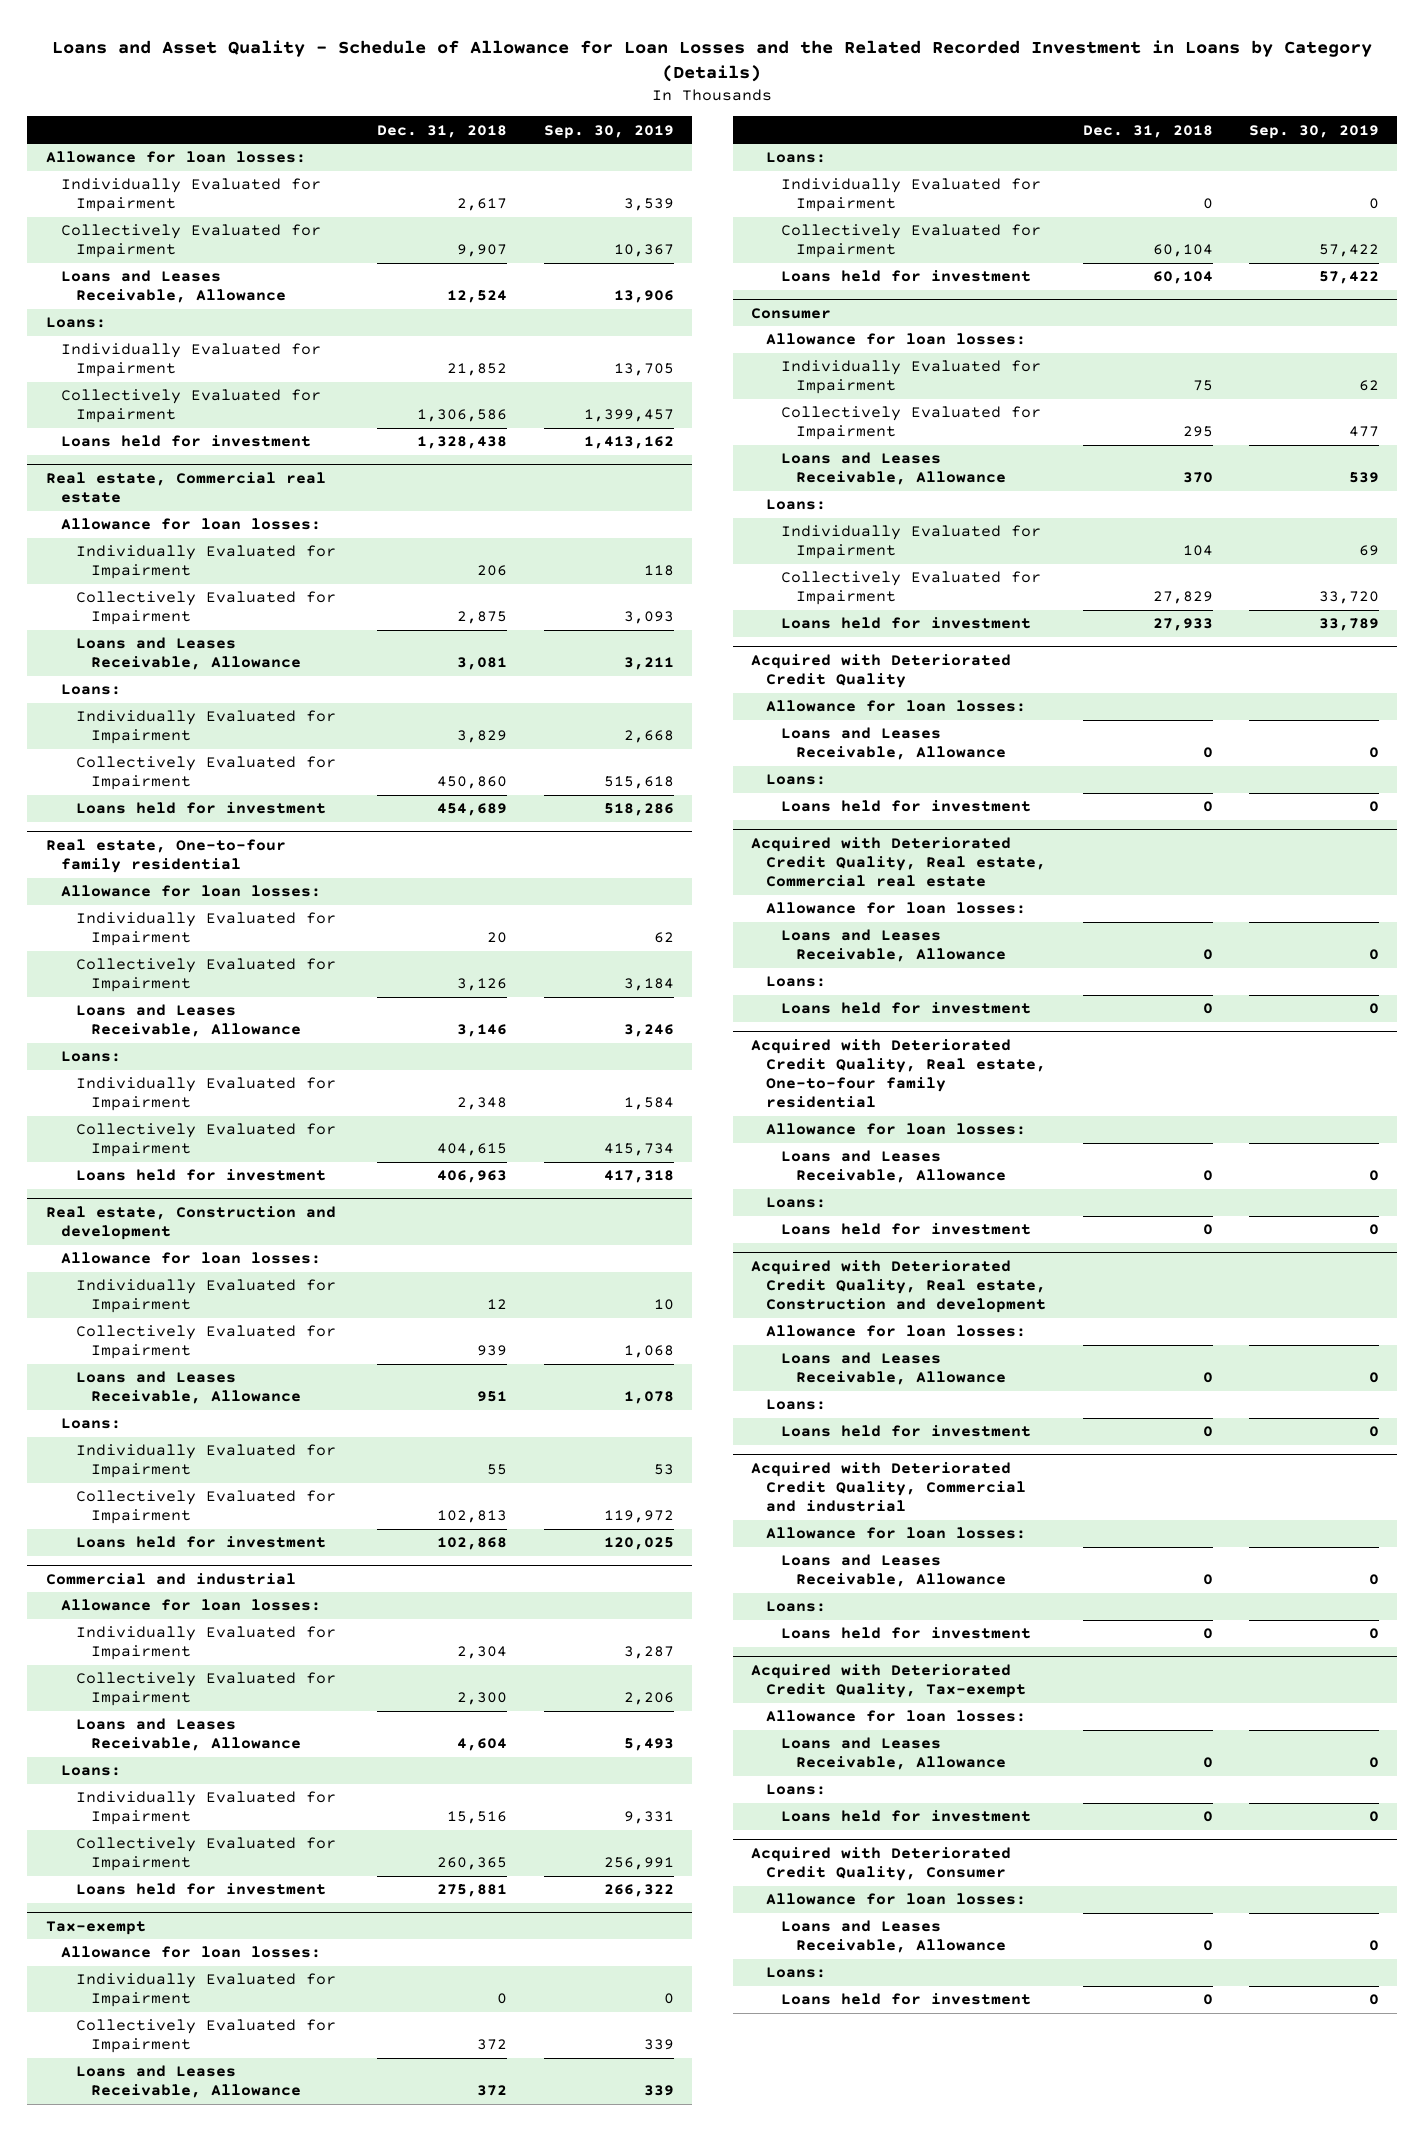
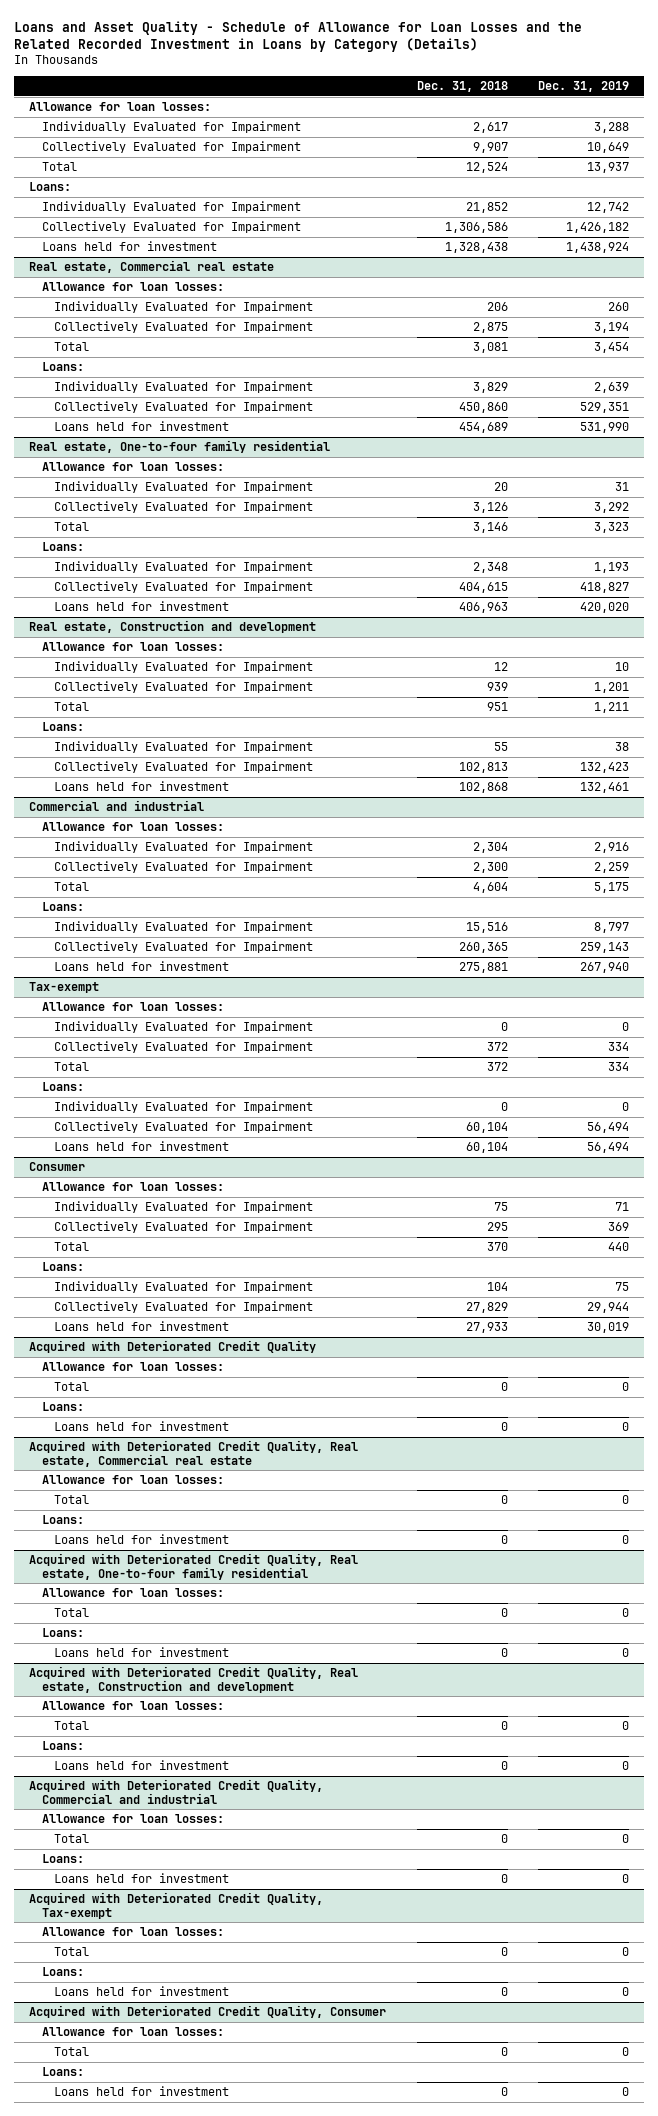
[543,124,674,139] Sep. 30, 2019 -> none
none -> [537,80,629,92] Dec. 31, 2019
[60,270,286,304] Loans and Leases Receivable, Allowance -> [41,162,77,172] Total
[75,637,301,671] Loans and Leases Receivable, Allowance -> [53,342,89,352] Total
[75,1004,301,1038] Loans and Leases Receivable, Allowance -> [53,522,89,532] Total
[75,1371,301,1405] Loans and Leases Receivable, Allowance -> [53,702,89,712] Total
[75,1718,301,1752] Loans and Leases Receivable, Allowance -> [53,882,89,892] Total
[75,2065,301,2099] Loans and Leases Receivable, Allowance -> [53,1062,89,1072] Total
[781,452,1007,486] Loans and Leases Receivable, Allowance -> [53,1242,89,1252] Total
[781,727,1007,761] Loans and Leases Receivable, Allowance -> [53,1382,89,1392] Total
[781,929,1007,963] Loans and Leases Receivable, Allowance -> [53,1495,89,1505] Total
[781,1150,1007,1184] Loans and Leases Receivable, Allowance -> [53,1608,89,1618] Total
[781,1352,1007,1386] Loans and Leases Receivable, Allowance -> [53,1721,89,1731] Total
[781,1554,1007,1588] Loans and Leases Receivable, Allowance -> [53,1834,89,1844] Total
[781,1737,1007,1771] Loans and Leases Receivable, Allowance -> [53,1947,89,1957] Total
[781,1920,1007,1954] Loans and Leases Receivable, Allowance -> [53,2047,89,2057] Total

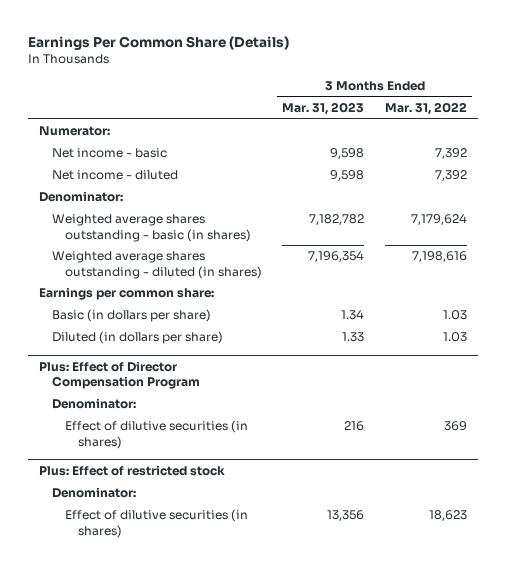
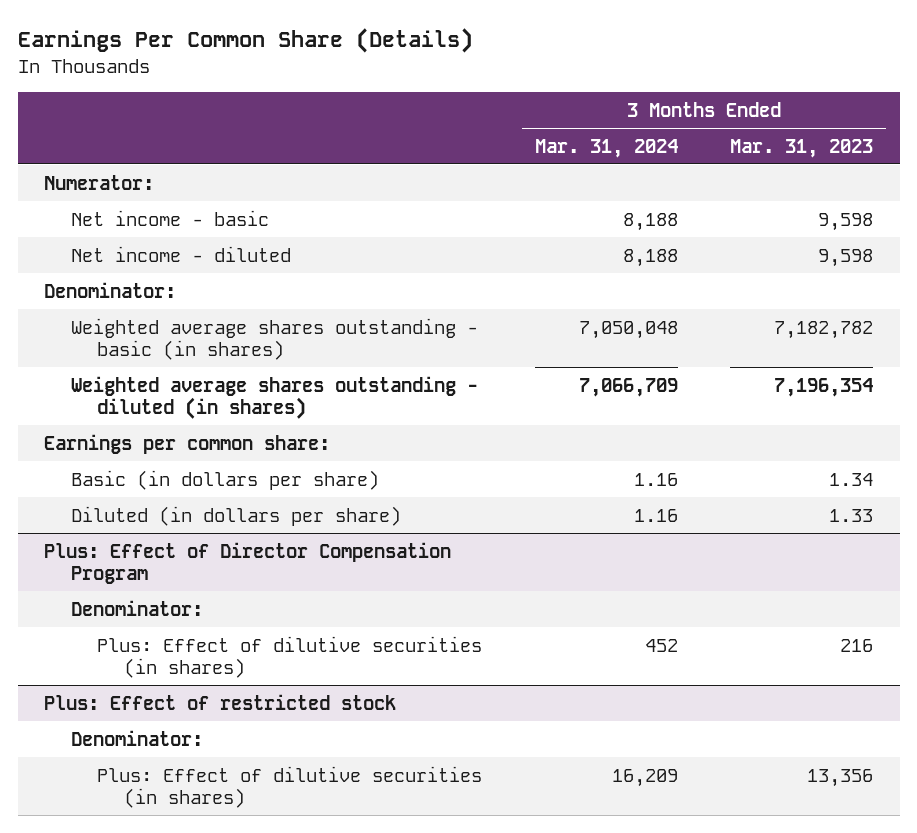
[385,101,468,115] Mar. 31, 2022 -> none
none -> [534,138,678,158] Mar. 31, 2024
[64,420,248,449] Effect of dilutive securities (in shares) -> [97,635,483,678] Plus: Effect of dilutive securities (in shares)
[64,509,248,538] Effect of dilutive securities (in shares) -> [97,765,483,808] Plus: Effect of dilutive securities (in shares)

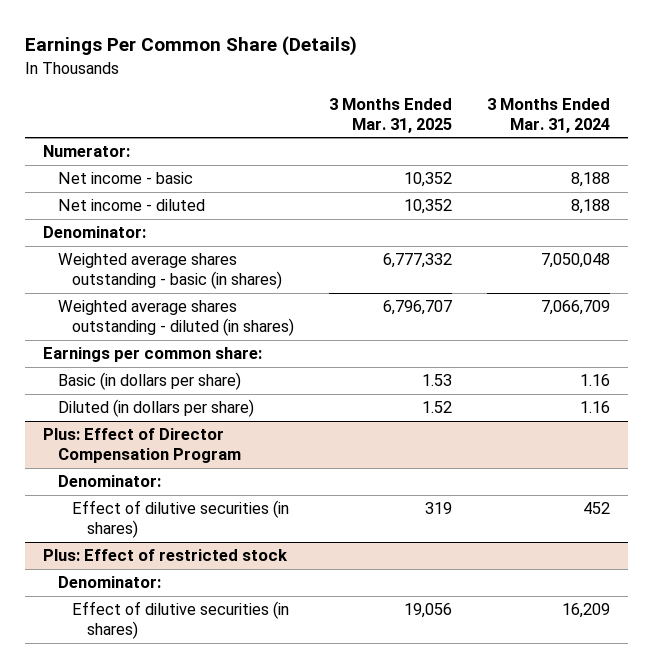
[730,138,874,158] Mar. 31, 2023 -> none
none -> [329,98,453,133] 3 Months Ended Mar. 31, 2025
[97,635,483,678] Plus: Effect of dilutive securities (in shares) -> [72,500,290,539] Effect of dilutive securities (in shares)
[97,765,483,808] Plus: Effect of dilutive securities (in shares) -> [72,601,290,640] Effect of dilutive securities (in shares)

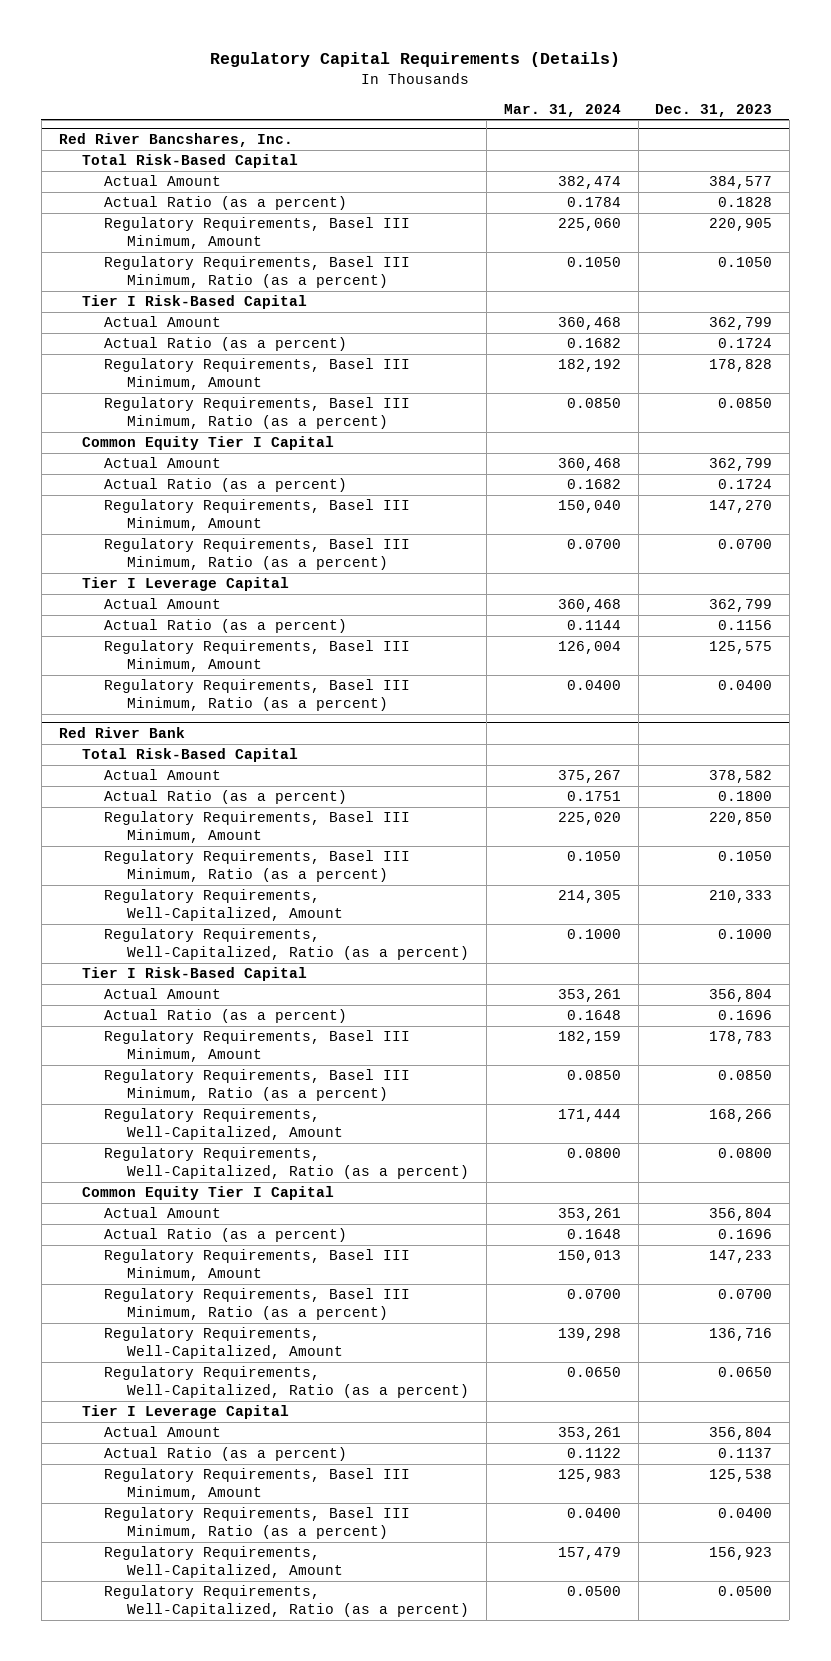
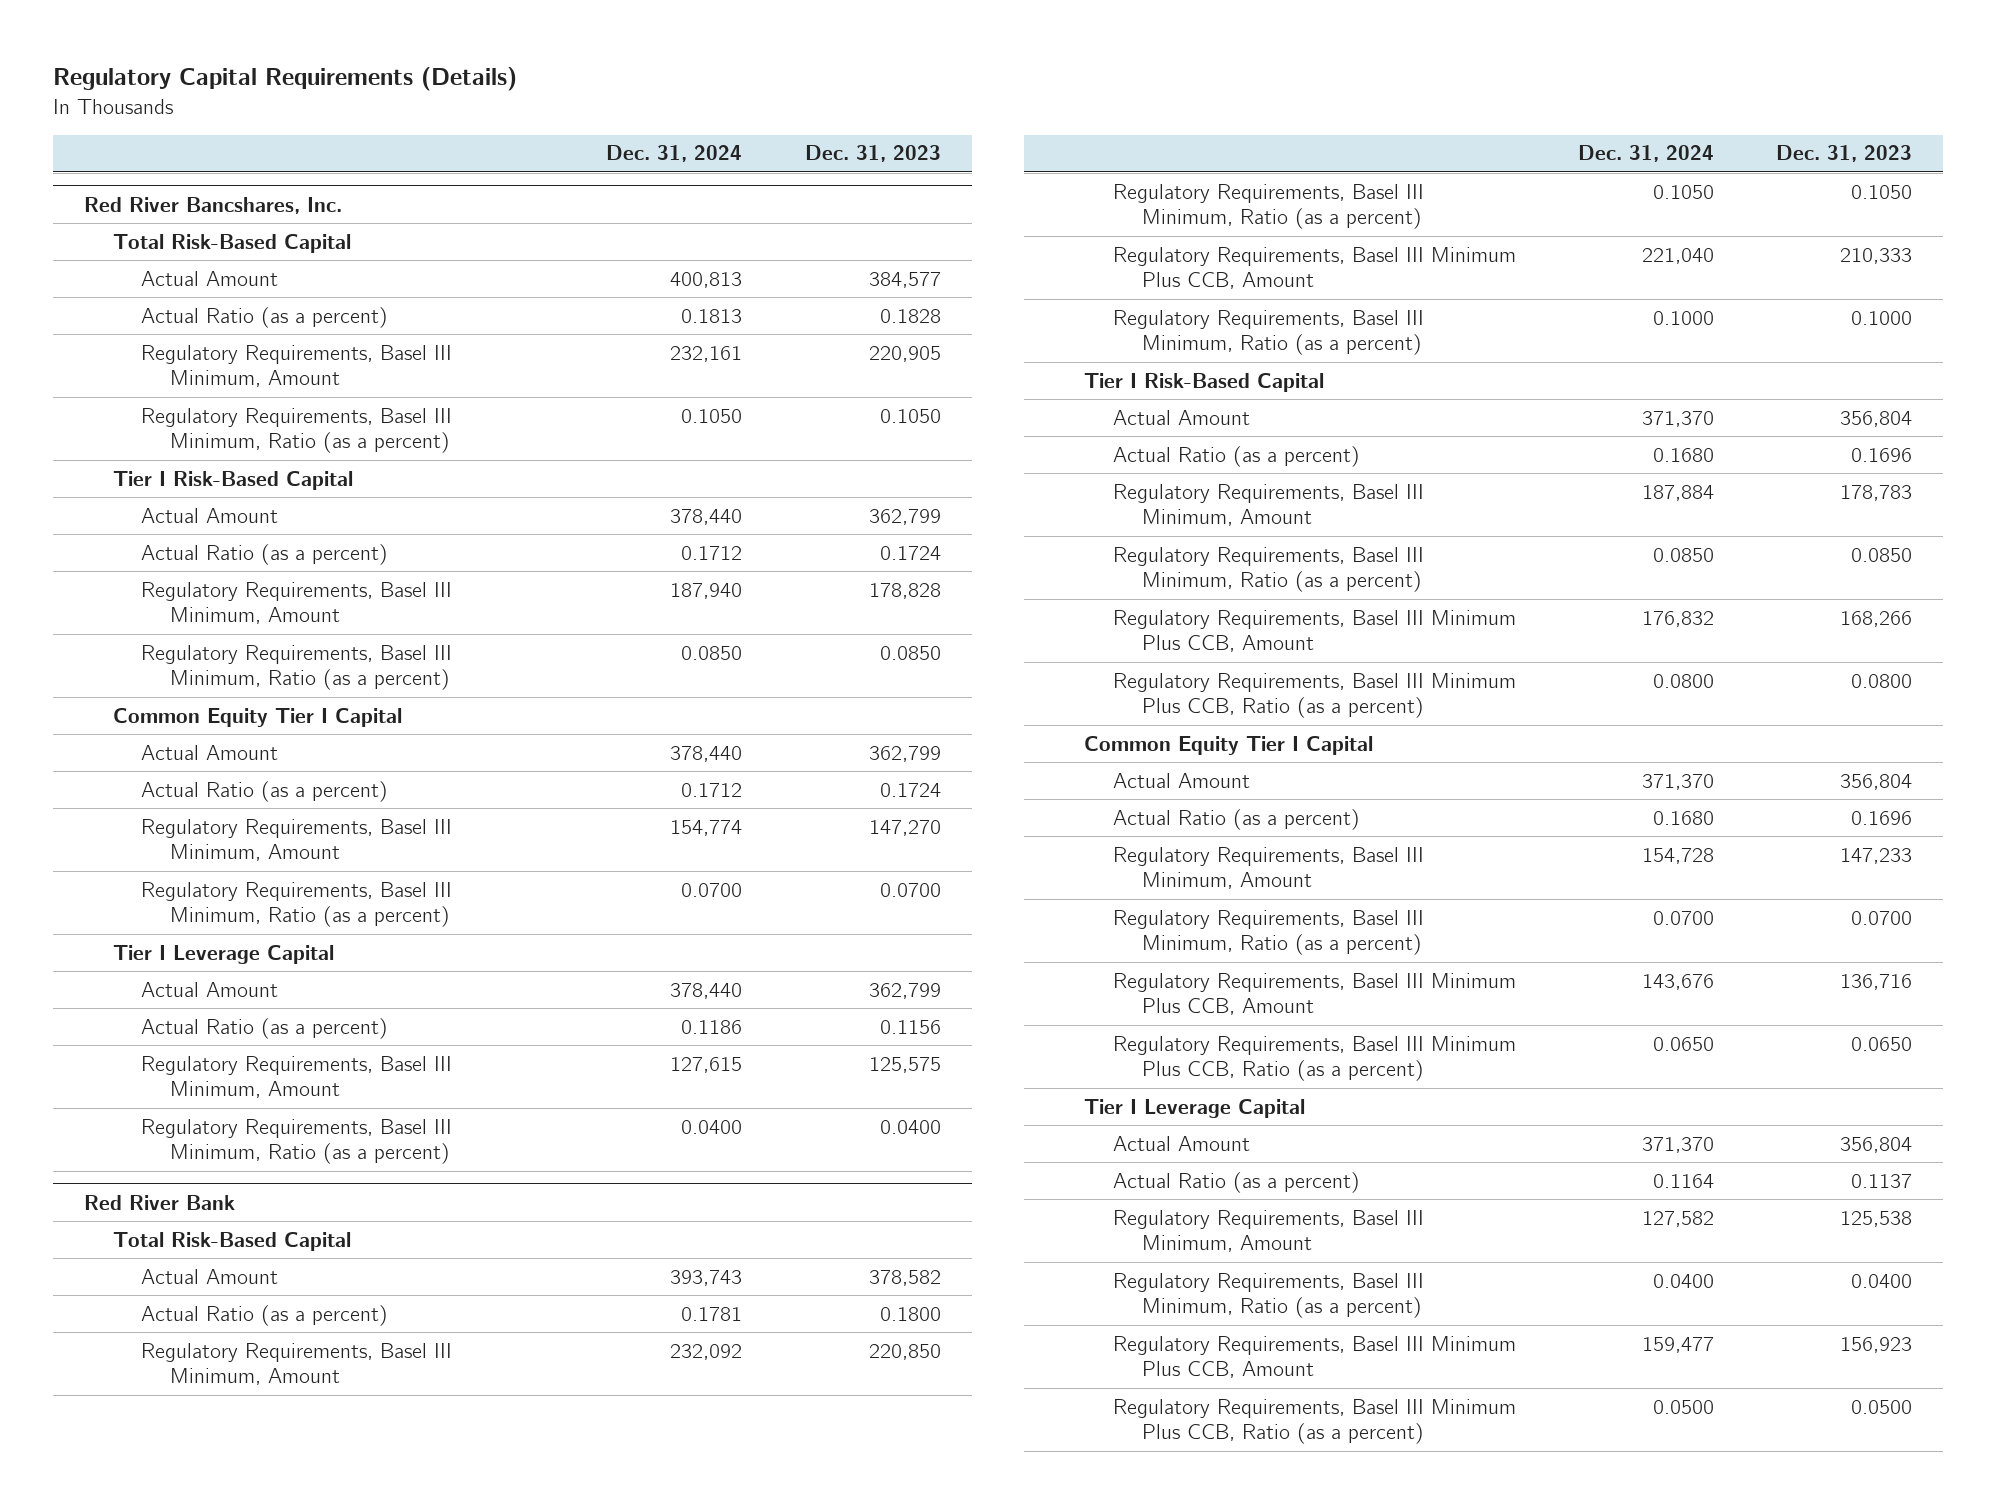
[503,103,621,117] Mar. 31, 2024 -> none
none -> [606,145,743,163] Dec. 31, 2024
[104,889,344,921] Regulatory Requirements, Well-Capitalized, Amount -> [1112,246,1516,290] Regulatory Requirements, Basel III Minimum Plus CCB, Amount
[104,928,470,960] Regulatory Requirements, Well-Capitalized, Ratio (as a percent) -> [1112,309,1424,356] Regulatory Requirements, Basel III Minimum, Ratio (as a percent)
[104,1108,344,1140] Regulatory Requirements, Well-Capitalized, Amount -> [1112,609,1516,653] Regulatory Requirements, Basel III Minimum Plus CCB, Amount
[104,1147,470,1179] Regulatory Requirements, Well-Capitalized, Ratio (as a percent) -> [1112,672,1516,719] Regulatory Requirements, Basel III Minimum Plus CCB, Ratio (as a percent)
[104,1327,344,1359] Regulatory Requirements, Well-Capitalized, Amount -> [1112,972,1516,1016] Regulatory Requirements, Basel III Minimum Plus CCB, Amount
[104,1366,470,1398] Regulatory Requirements, Well-Capitalized, Ratio (as a percent) -> [1112,1035,1516,1082] Regulatory Requirements, Basel III Minimum Plus CCB, Ratio (as a percent)
[104,1546,344,1578] Regulatory Requirements, Well-Capitalized, Amount -> [1112,1335,1516,1379] Regulatory Requirements, Basel III Minimum Plus CCB, Amount
[104,1585,470,1617] Regulatory Requirements, Well-Capitalized, Ratio (as a percent) -> [1112,1398,1516,1445] Regulatory Requirements, Basel III Minimum Plus CCB, Ratio (as a percent)

